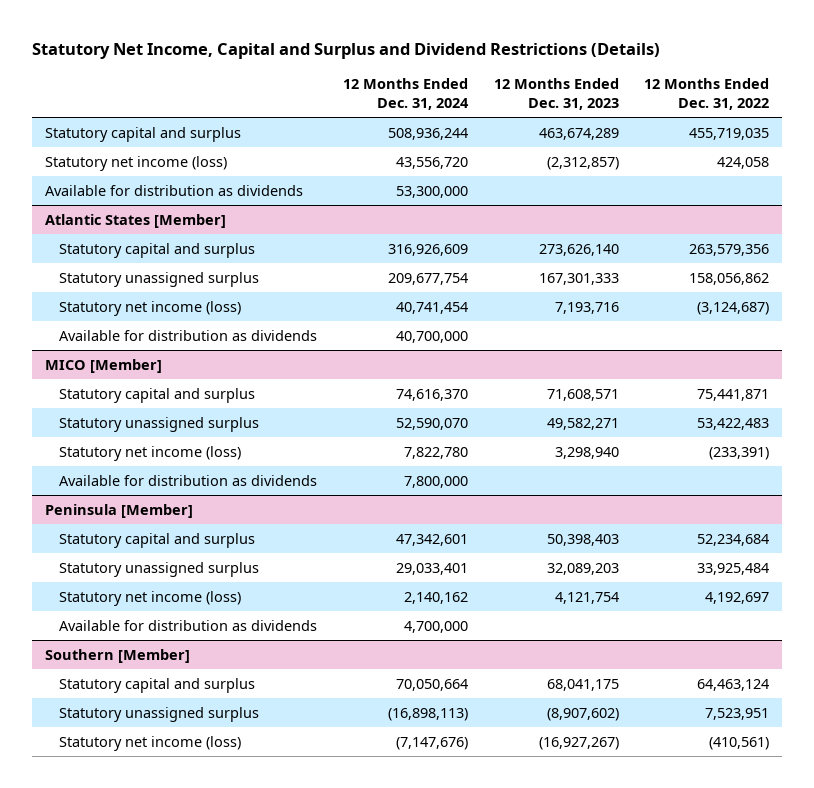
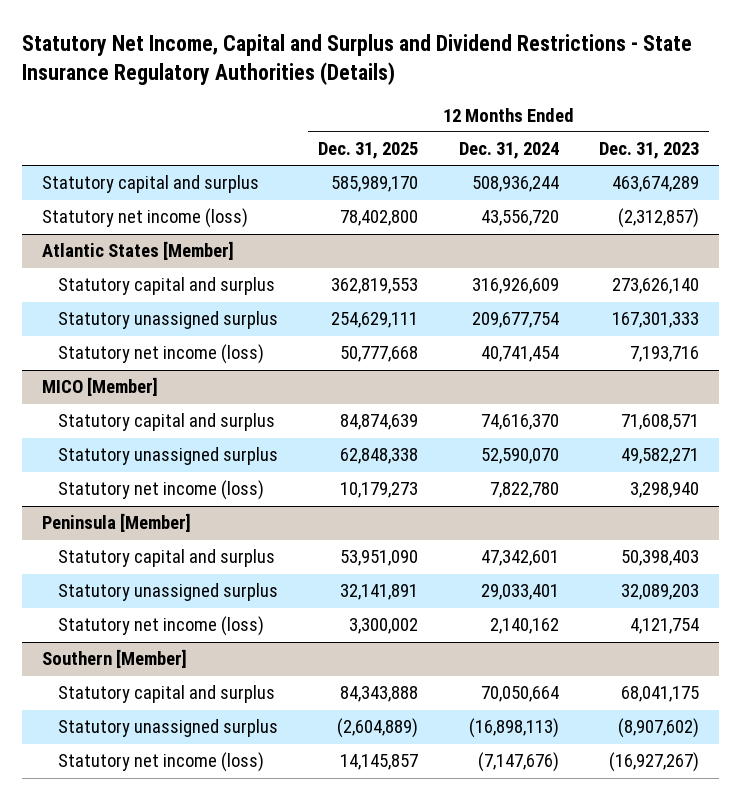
[32,42,661,59] Statutory Net Income, Capital and Surplus and Dividend Restrictions (Details) -> [21,33,692,85] Statutory Net Income, Capital and Surplus and Dividend Restrictions - State Insurance Regulatory Authorities (Details)
[644,77,770,110] 12 Months Ended Dec. 31, 2022 -> none
none -> [318,142,419,160] Dec. 31, 2025
[45,184,304,196] Available for distribution as dividends -> none
[59,329,318,341] Available for distribution as dividends -> none
[59,474,318,486] Available for distribution as dividends -> none
[59,619,318,631] Available for distribution as dividends -> none

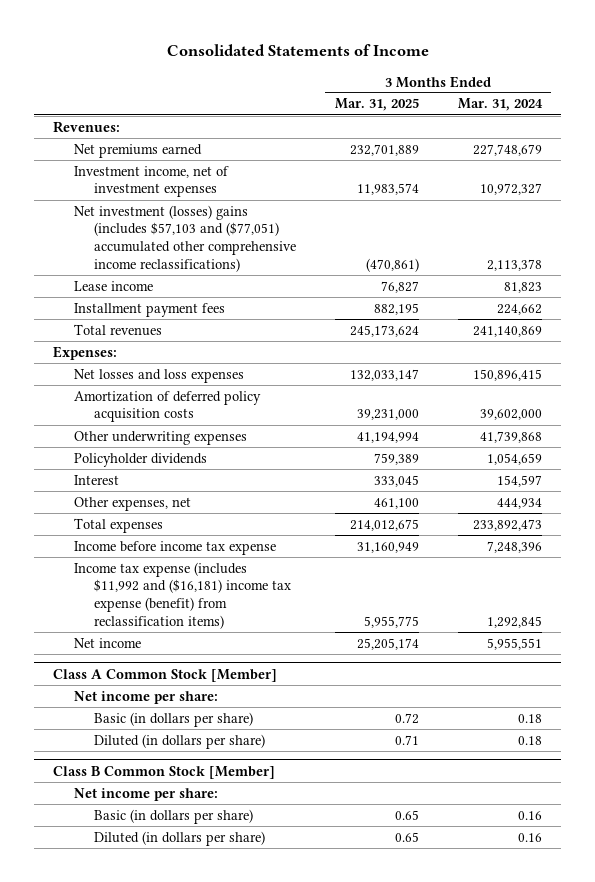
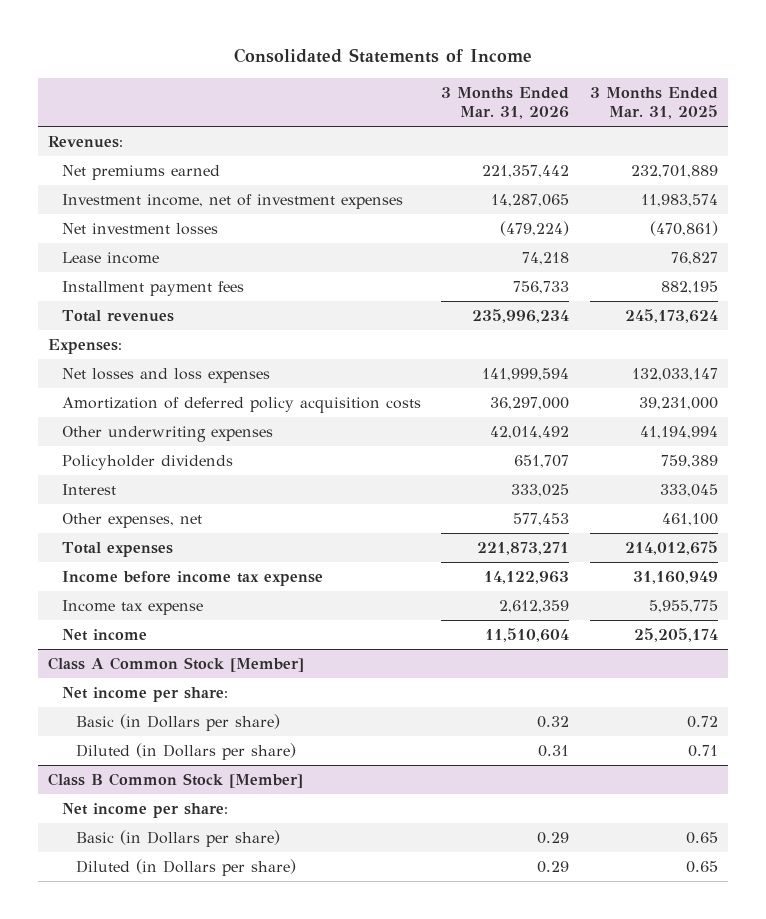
[457,98,543,112] Mar. 31, 2024 -> none
none -> [441,87,570,120] 3 Months Ended Mar. 31, 2026
[73,204,297,273] Net investment (losses) gains (includes $57,103 and ($77,051) accumulated other comprehensive income reclassifications) -> [61,223,218,236] Net investment losses
[73,561,292,630] Income tax expense (includes $11,992 and ($16,181) income tax expense (benefit) from reclassification items) -> [61,600,203,616] Income tax expense
[94,711,254,727] Basic (in dollars per share) -> [75,714,280,732] Basic (in Dollars per share)
[94,733,266,749] Diluted (in dollars per share) -> [75,743,296,761] Diluted (in Dollars per share)
[94,808,254,824] Basic (in dollars per share) -> [75,830,280,848] Basic (in Dollars per share)
[94,830,266,846] Diluted (in dollars per share) -> [75,859,296,877] Diluted (in Dollars per share)

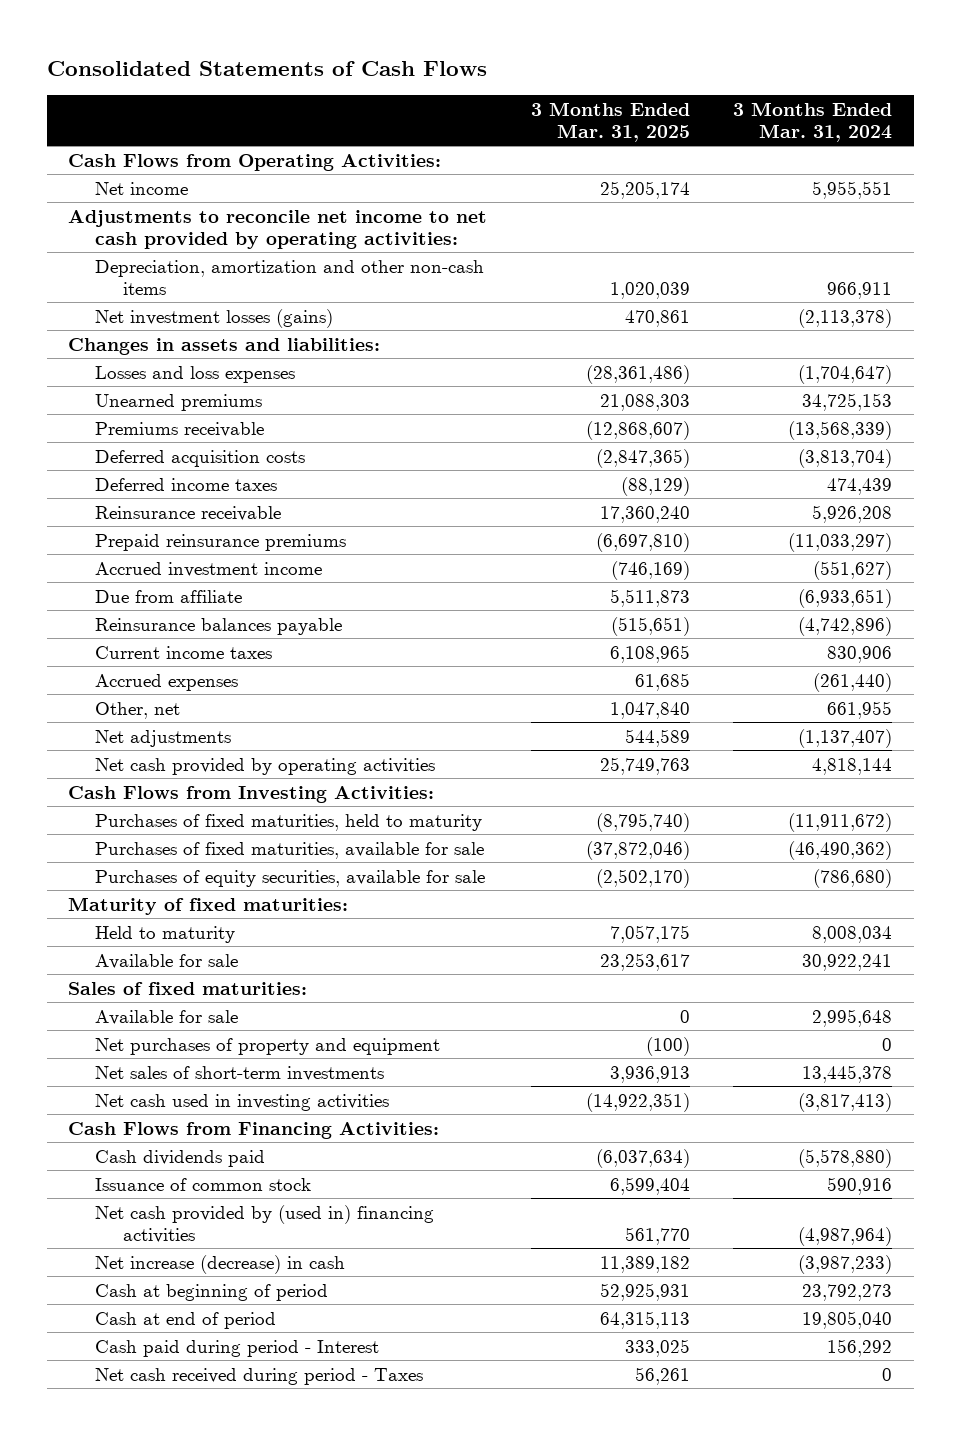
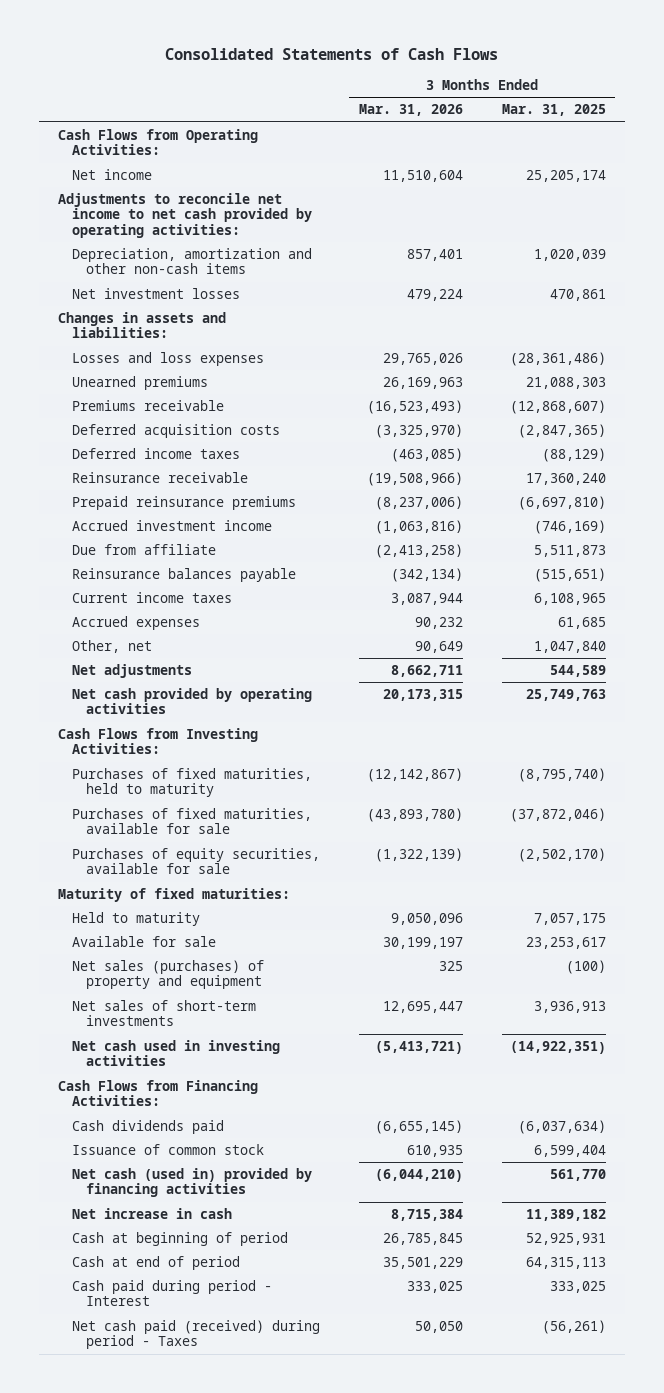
[733,101,893,143] 3 Months Ended Mar. 31, 2024 -> none
none -> [358,104,463,117] Mar. 31, 2026
[95,308,334,328] Net investment losses (gains) -> [72,288,241,300] Net investment losses
[68,981,308,995] Sales of fixed maturities: -> none
[95,1009,239,1025] Available for sale -> none
[95,1037,441,1055] Net purchases of property and equipment -> [72,960,265,990] Net sales (purchases) of property and equipment
[95,1204,435,1243] Net cash provided by (used in) financing activities -> [72,1168,313,1198] Net cash (used in) provided by financing activities
[95,1254,346,1274] Net increase (decrease) in cash -> [72,1208,233,1220] Net increase in cash
[95,1367,424,1385] Net cash received during period - Taxes -> [72,1320,321,1350] Net cash paid (received) during period - Taxes
[634,1366,690,1385] 56,261 -> [541,1320,606,1335] (56,261)

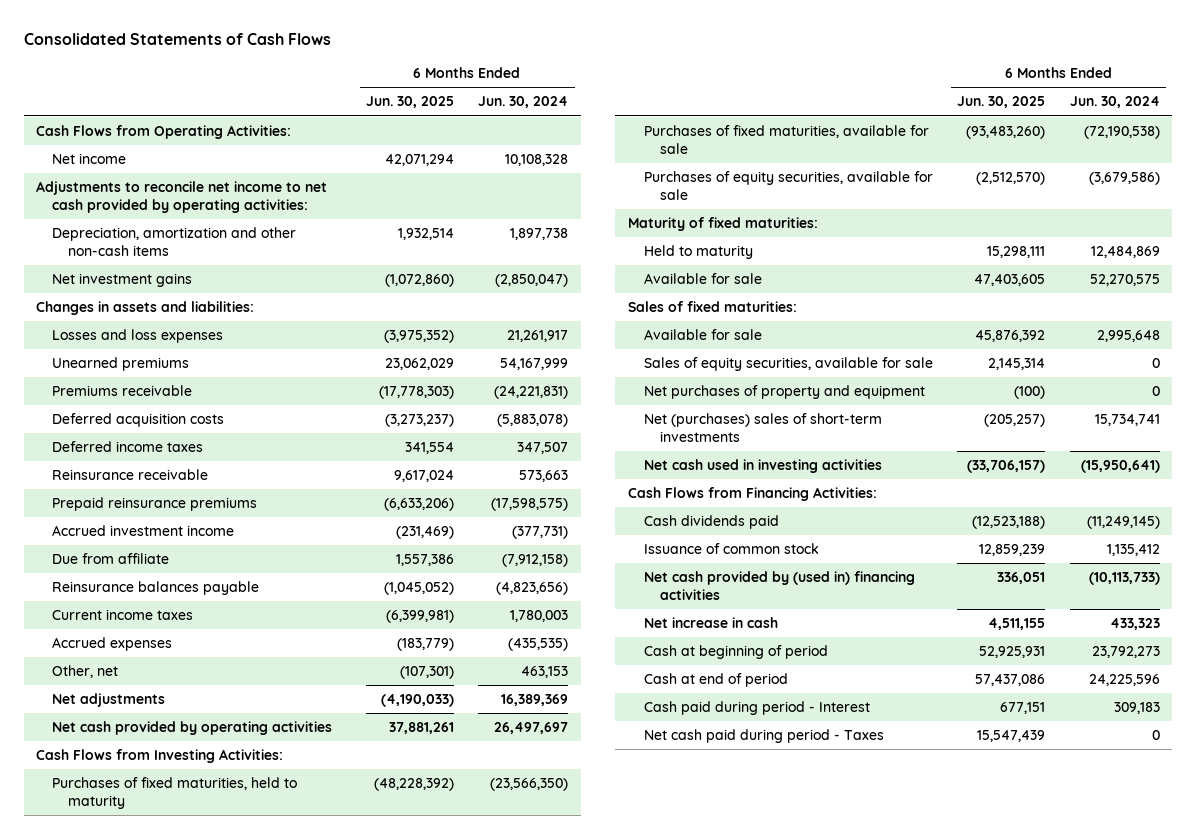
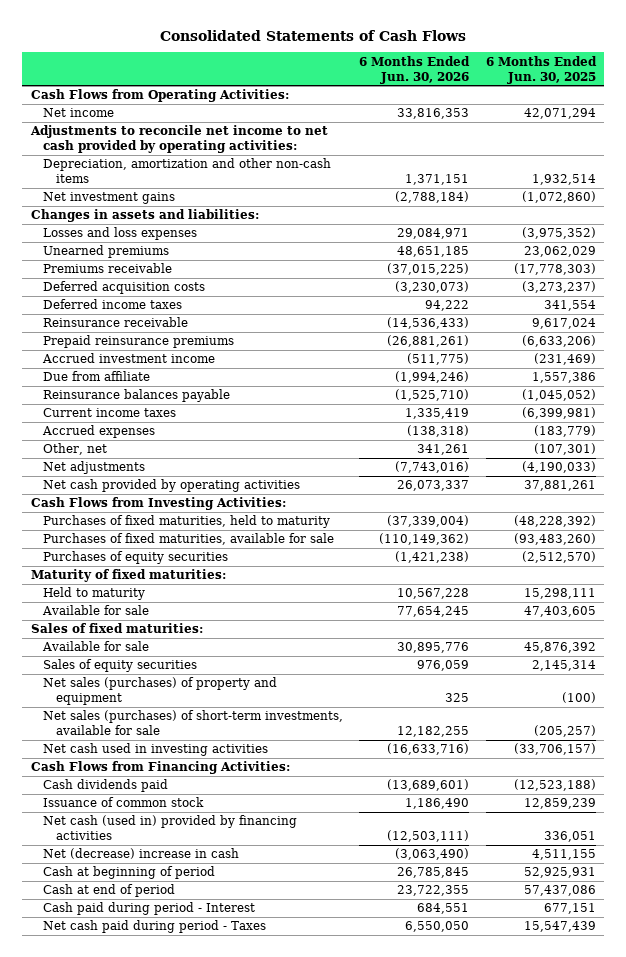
[478,96,569,109] Jun. 30, 2024 -> none
none -> [359,55,471,84] 6 Months Ended Jun. 30, 2026
[643,171,933,200] Purchases of equity securities, available for sale -> [43,551,229,565] Purchases of equity securities
[643,357,933,372] Sales of equity securities, available for sale -> [43,659,198,673] Sales of equity securities
[643,385,925,400] Net purchases of property and equipment -> [43,677,278,706] Net sales (purchases) of property and equipment
[643,413,882,442] Net (purchases) sales of short-term investments -> [43,710,344,736] Net sales (purchases) of short-term investments, available for sale
[643,571,915,600] Net cash provided by (used in) financing activities -> [43,815,298,841] Net cash (used in) provided by financing activities
[643,617,778,629] Net increase in cash -> [43,848,240,860] Net (decrease) increase in cash

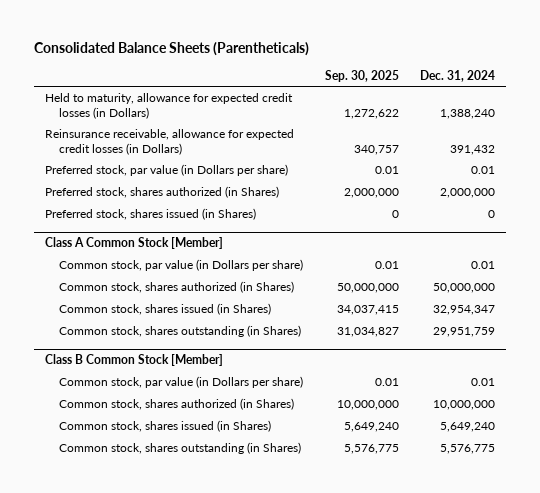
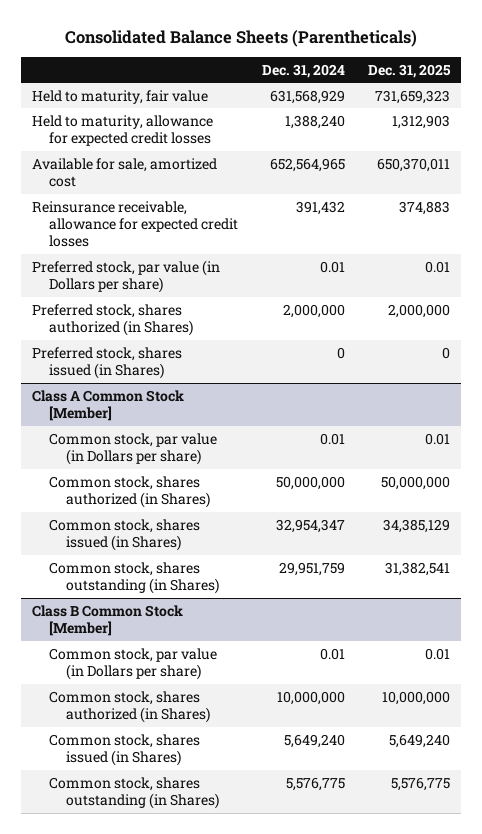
[324,69,399,82] Sep. 30, 2025 -> none
none -> [367,63,451,78] Dec. 31, 2025
none -> [32,89,209,104] Held to maturity, fair value
[44,93,293,119] Held to maturity, allowance for expected credit losses (in Dollars) -> [32,114,214,146] Held to maturity, allowance for expected credit losses
none -> [32,157,218,187] Available for sale, amortized cost
[44,129,294,155] Reinsurance receivable, allowance for expected credit losses (in Dollars) -> [32,200,239,248] Reinsurance receivable, allowance for expected credit losses

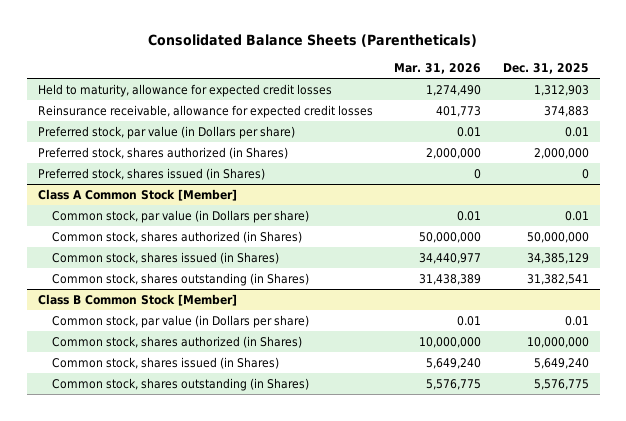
[261,63,345,78] Dec. 31, 2024 -> none
none -> [394,63,482,75] Mar. 31, 2026
[32,89,209,104] Held to maturity, fair value -> none
[32,157,218,187] Available for sale, amortized cost -> none

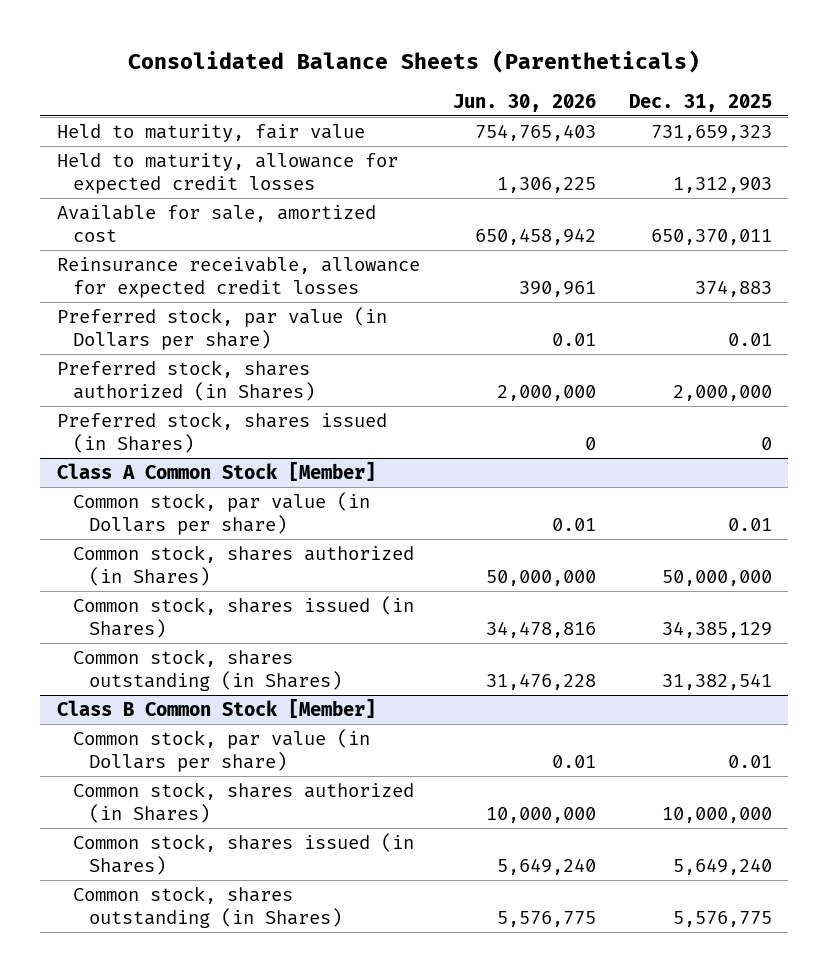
[394,63,482,75] Mar. 31, 2026 -> none
none -> [452,93,596,112] Jun. 30, 2026
none -> [56,123,365,142] Held to maturity, fair value
none -> [56,204,376,243] Available for sale, amortized cost

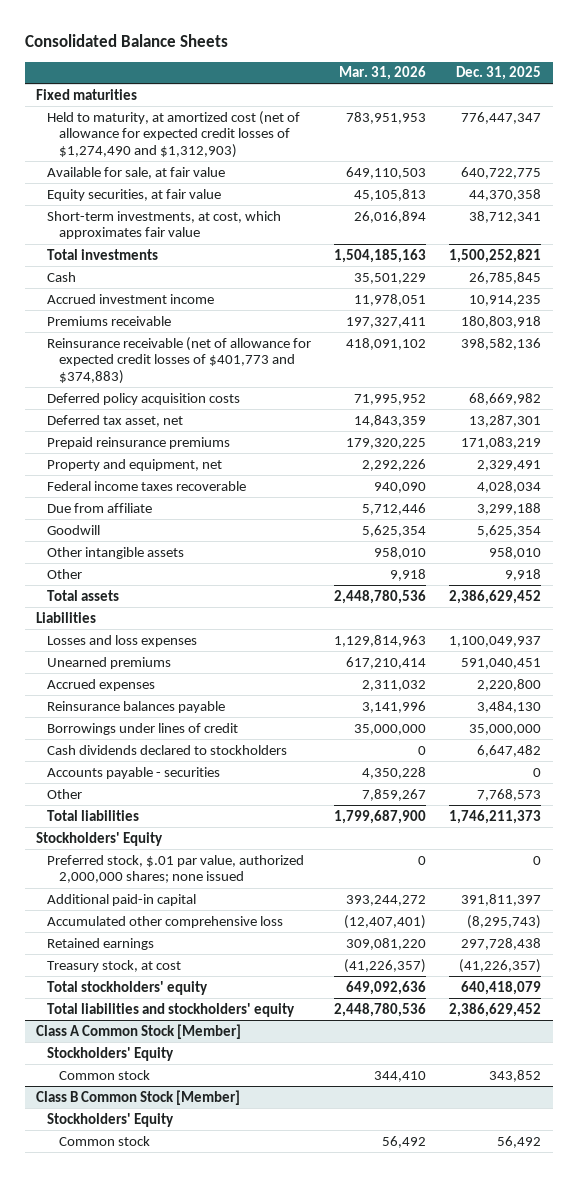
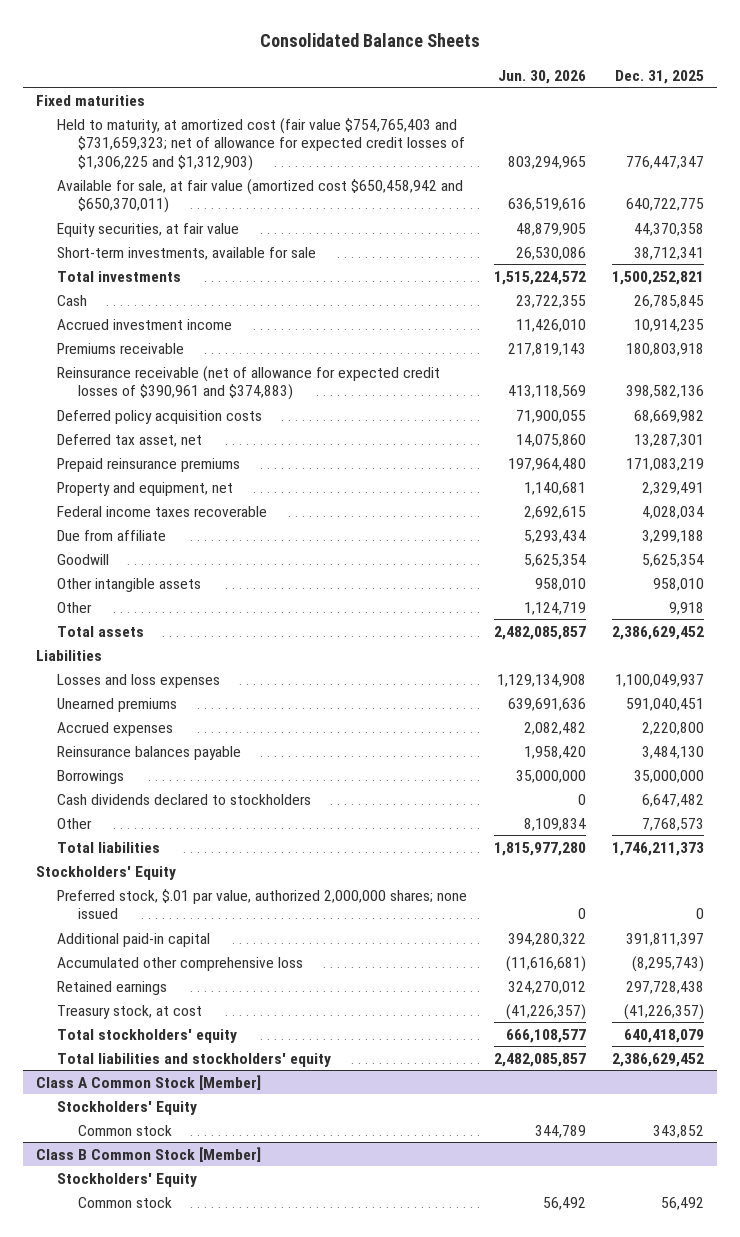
[339,66,427,81] Mar. 31, 2026 -> none
none -> [497,69,586,84] Jun. 30, 2026
[47,110,301,159] Held to maturity, at amortized cost (net of allowance for expected credit losses of $1,274,490 and $1,312,903) -> [57,117,466,171] Held to maturity, at amortized cost (fair value $754,765,403 and $731,659,323; net of allowance for expected credit losses of $1,306,225 and $1,312,903)
[47,166,226,179] Available for sale, at fair value -> [57,178,464,214] Available for sale, at fair value (amortized cost $650,458,942 and $650,370,011)
[47,210,282,240] Short-term investments, at cost, which approximates fair value -> [57,246,317,260] Short-term investments, available for sale
[47,336,312,385] Reinsurance receivable (net of allowance for expected credit losses of $401,773 and $374,883) -> [57,365,441,401] Reinsurance receivable (net of allowance for expected credit losses of $390,961 and $374,883)
[47,722,239,735] Borrowings under lines of credit -> [57,769,125,784] Borrowings
[47,766,221,779] Accounts payable - securities -> none

